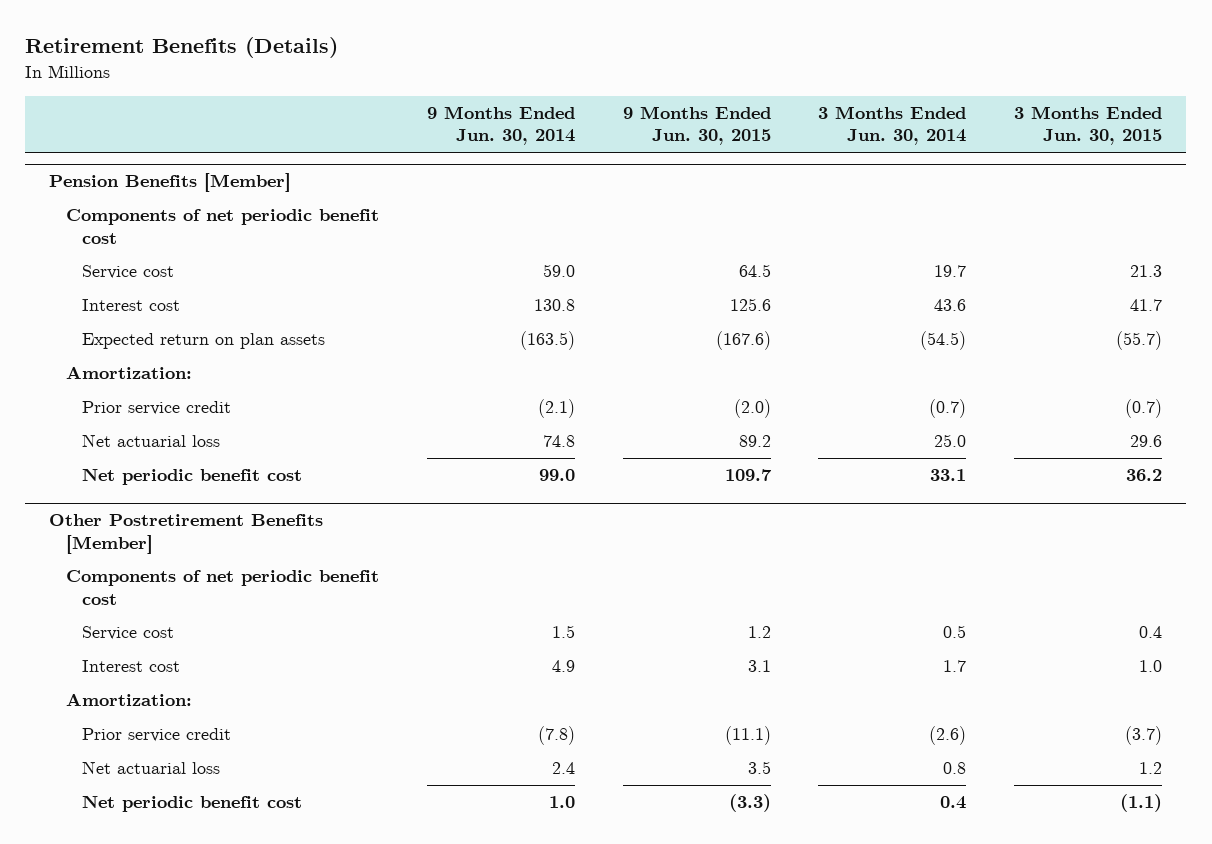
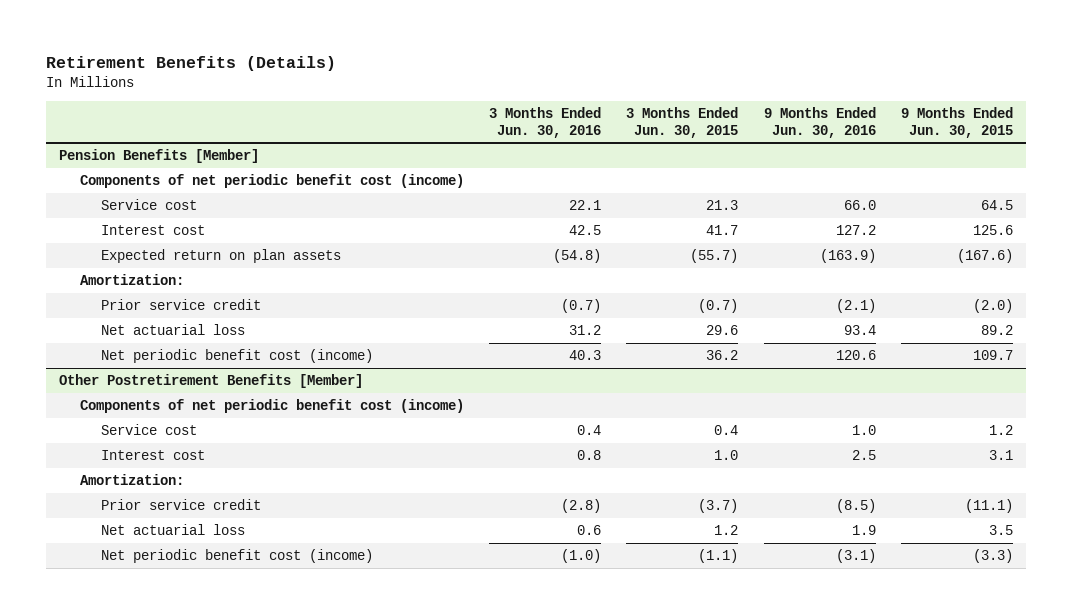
[426,106,575,146] 9 Months Ended Jun. 30, 2014 -> none
[818,106,967,146] 3 Months Ended Jun. 30, 2014 -> none
none -> [489,107,602,138] 3 Months Ended Jun. 30, 2016
none -> [763,107,876,138] 9 Months Ended Jun. 30, 2016
[65,209,379,244] Components of net periodic benefit cost -> [79,173,464,188] Components of net periodic benefit cost (income)
[82,468,303,486] Net periodic benefit cost -> [100,348,373,363] Net periodic benefit cost (income)
[65,570,379,605] Components of net periodic benefit cost -> [79,398,464,413] Components of net periodic benefit cost (income)
[82,795,303,813] Net periodic benefit cost -> [100,548,373,563] Net periodic benefit cost (income)

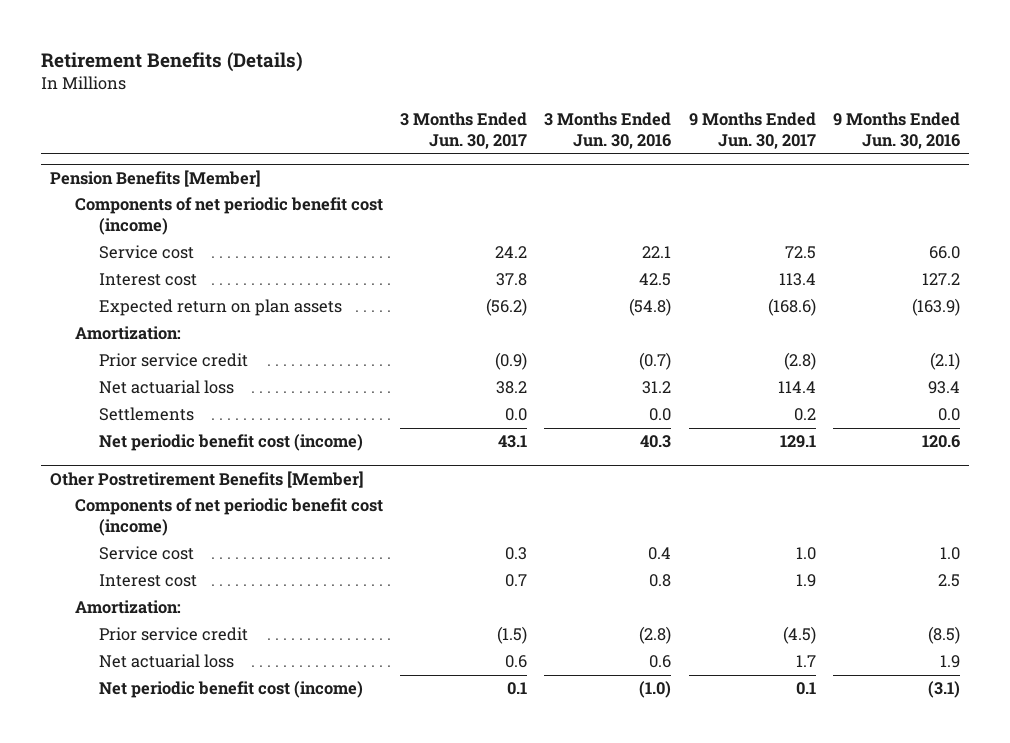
[626,107,739,138] 3 Months Ended Jun. 30, 2015 -> none
[900,107,1013,138] 9 Months Ended Jun. 30, 2015 -> none
none -> [399,112,527,149] 3 Months Ended Jun. 30, 2017
none -> [688,112,816,149] 9 Months Ended Jun. 30, 2017
none -> [99,407,195,422] Settlements

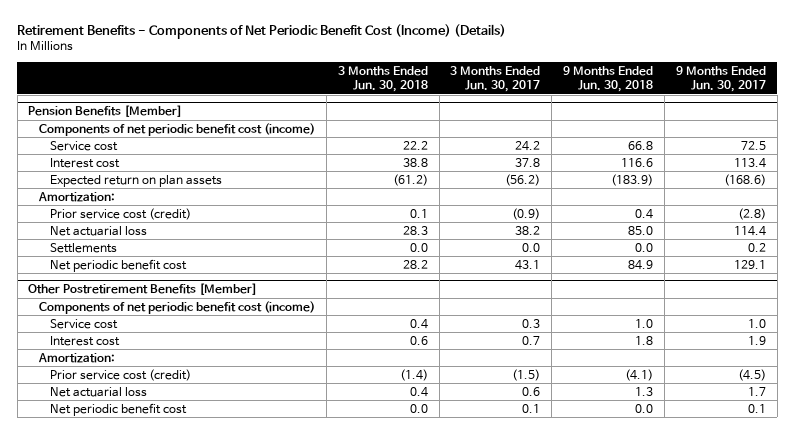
[41,51,304,72] Retirement Benefits (Details) -> [17,23,507,39] Retirement Benefits - Components of Net Periodic Benefit Cost (Income) (Details)
[544,112,672,149] 3 Months Ended Jun. 30, 2016 -> none
[832,112,960,149] 9 Months Ended Jun. 30, 2016 -> none
none -> [337,65,428,92] 3 Months Ended Jun. 30, 2018
none -> [563,65,654,92] 9 Months Ended Jun. 30, 2018
[99,353,249,368] Prior service credit -> [49,207,191,220] Prior service cost (credit)
[99,434,364,452] Net periodic benefit cost (income) -> [49,258,187,272] Net periodic benefit cost
[99,627,249,642] Prior service credit -> [49,368,191,381] Prior service cost (credit)
[99,681,364,699] Net periodic benefit cost (income) -> [49,402,187,416] Net periodic benefit cost

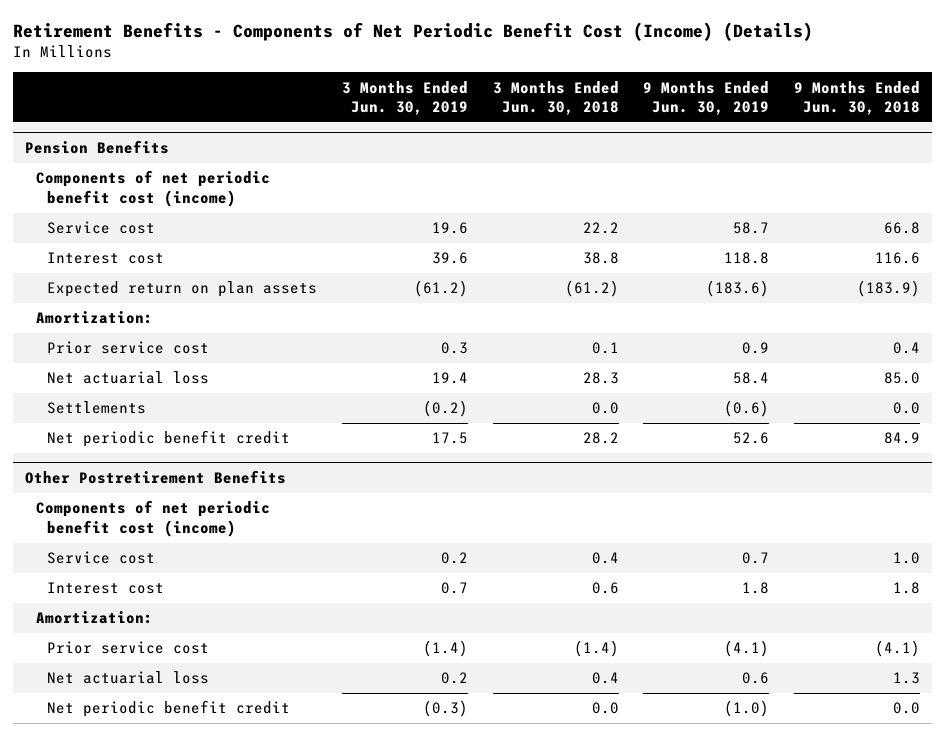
[450,65,541,92] 3 Months Ended Jun. 30, 2017 -> none
[675,65,766,92] 9 Months Ended Jun. 30, 2017 -> none
none -> [341,80,468,116] 3 Months Ended Jun. 30, 2019
none -> [643,80,770,116] 9 Months Ended Jun. 30, 2019
[28,104,183,117] Pension Benefits [Member] -> [25,140,170,155] Pension Benefits
[49,207,191,220] Prior service cost (credit) -> [47,341,210,355] Prior service cost
[49,258,187,272] Net periodic benefit cost -> [47,430,291,448] Net periodic benefit credit
[28,282,258,295] Other Postretirement Benefits [Member] -> [25,470,287,485] Other Postretirement Benefits
[49,368,191,381] Prior service cost (credit) -> [47,641,210,655] Prior service cost
[49,402,187,416] Net periodic benefit cost -> [47,700,291,718] Net periodic benefit credit

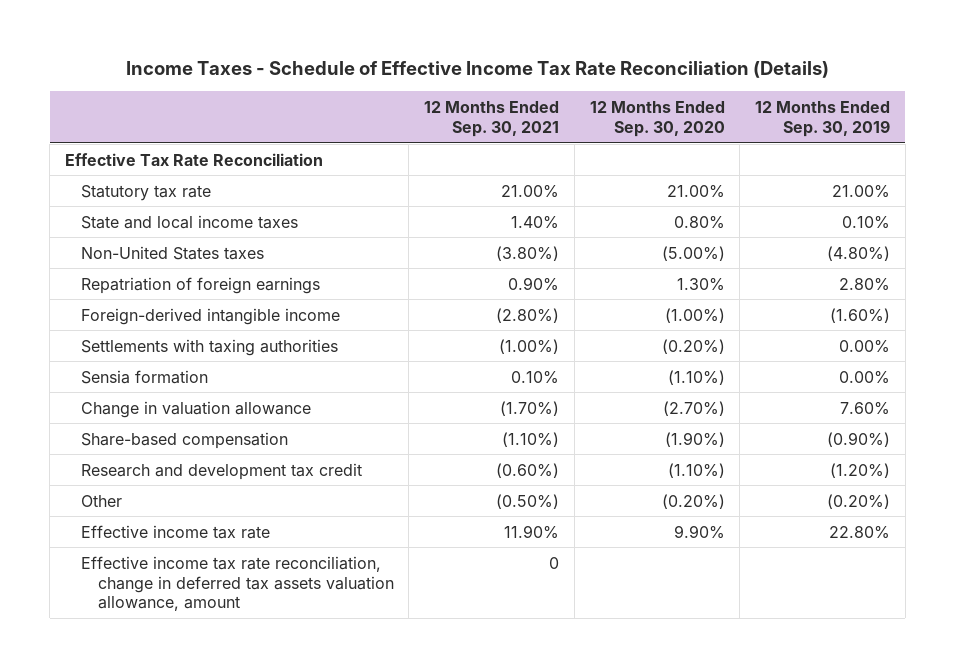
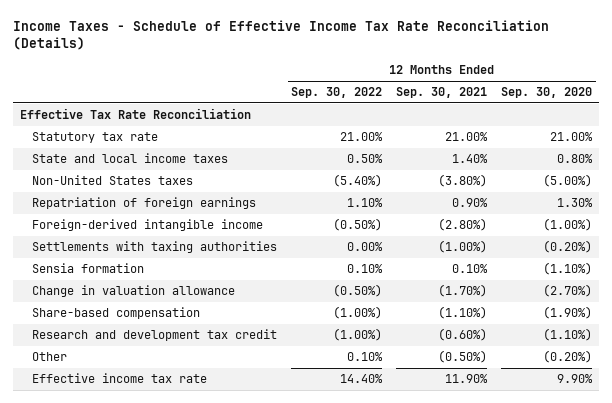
[755,101,891,137] 12 Months Ended Sep. 30, 2019 -> none
none -> [291,87,383,99] Sep. 30, 2022
[81,555,394,612] Effective income tax rate reconciliation, change in deferred tax assets valuation allowance, amount -> none

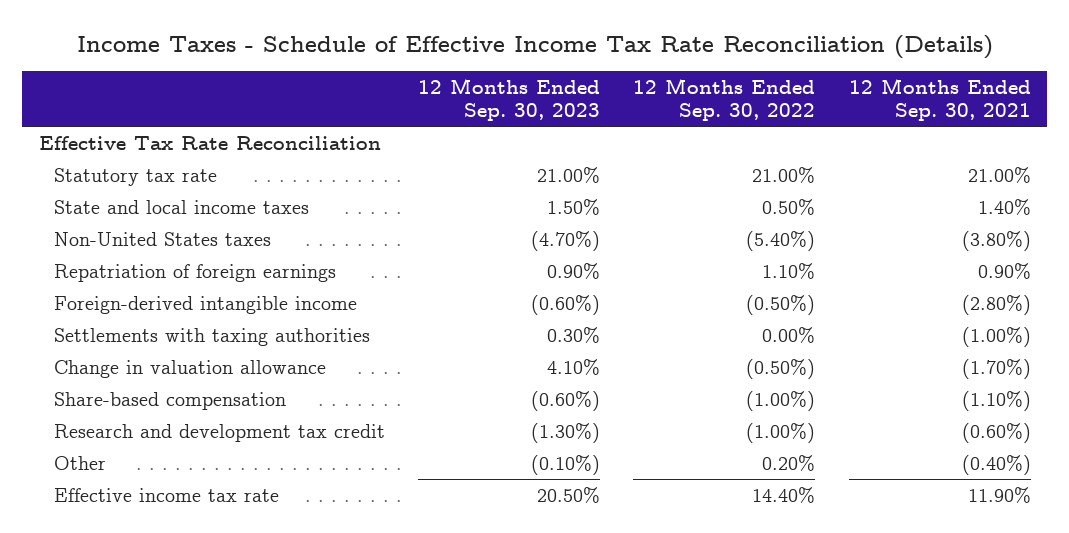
[501,87,593,99] Sep. 30, 2020 -> none
none -> [418,78,601,122] 12 Months Ended Sep. 30, 2023
[32,262,145,273] Sensia formation -> none
[347,351,384,361] 0.10% -> [762,454,816,471] 0.20%
[438,349,488,363] (0.50%) -> [961,454,1031,475] (0.40%)

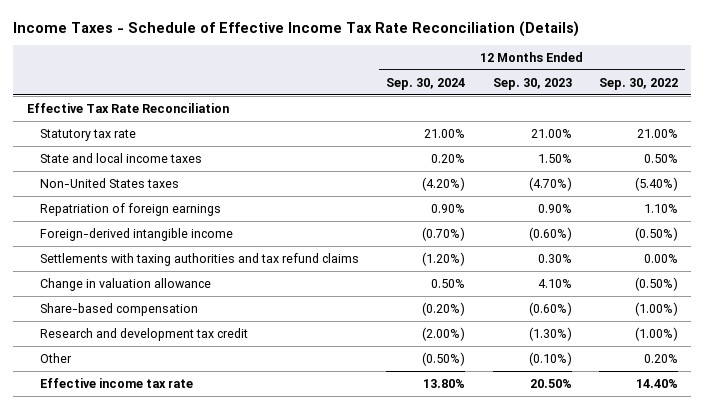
[848,78,1031,122] 12 Months Ended Sep. 30, 2021 -> none
none -> [386,77,466,90] Sep. 30, 2024
[53,327,370,346] Settlements with taxing authorities -> [39,252,359,266] Settlements with taxing authorities and tax refund claims

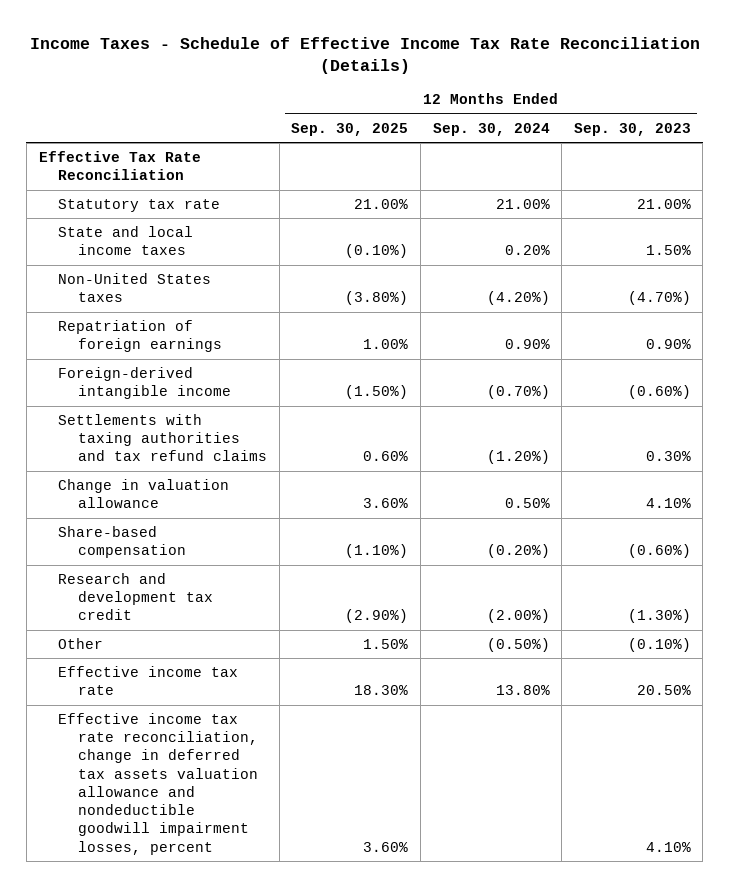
[598,77,678,90] Sep. 30, 2022 -> none
none -> [291,122,409,136] Sep. 30, 2025
none -> [58,712,259,855] Effective income tax rate reconciliation, change in deferred tax assets valuation allowance and nondeductible goodwill impairment losses, percent

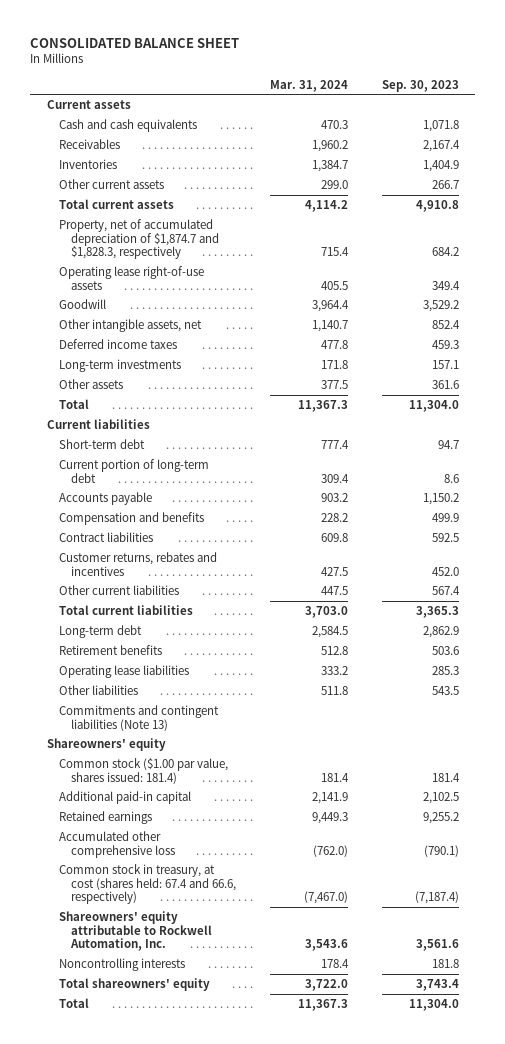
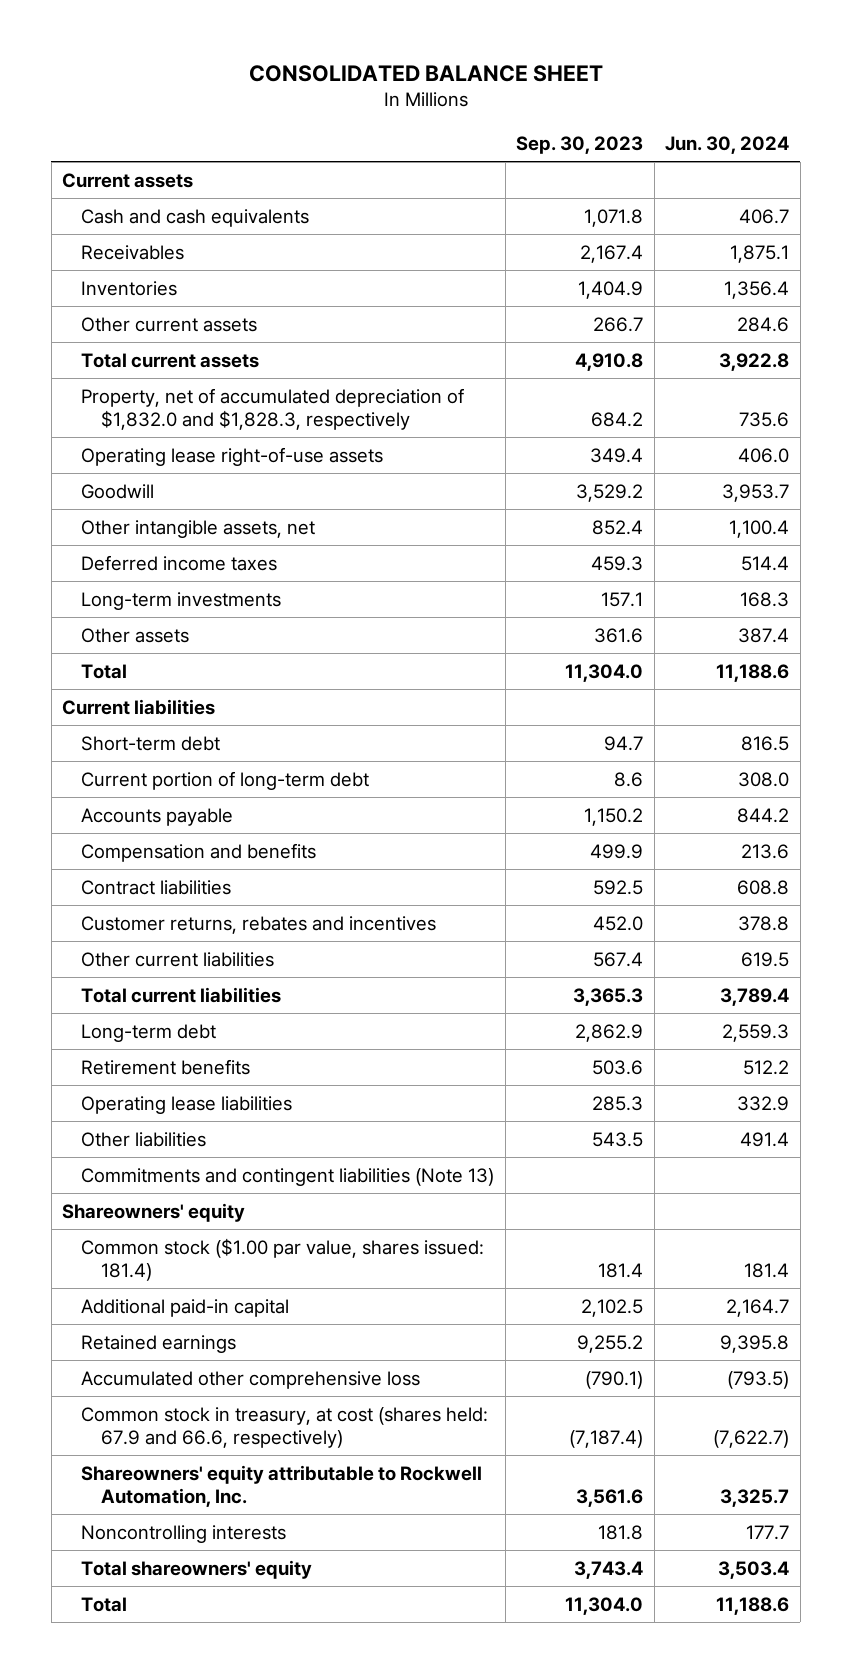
[270,79,349,92] Mar. 31, 2024 -> none
none -> [665,136,790,155] Jun. 30, 2024
[59,218,220,260] Property, net of accumulated depreciation of $1,874.7 and $1,828.3, respectively -> [81,387,465,431] Property, net of accumulated depreciation of $1,832.0 and $1,828.3, respectively
[59,863,237,905] Common stock in treasury, at cost (shares held: 67.4 and 66.6, respectively) -> [81,1406,489,1449] Common stock in treasury, at cost (shares held: 67.9 and 66.6, respectively)

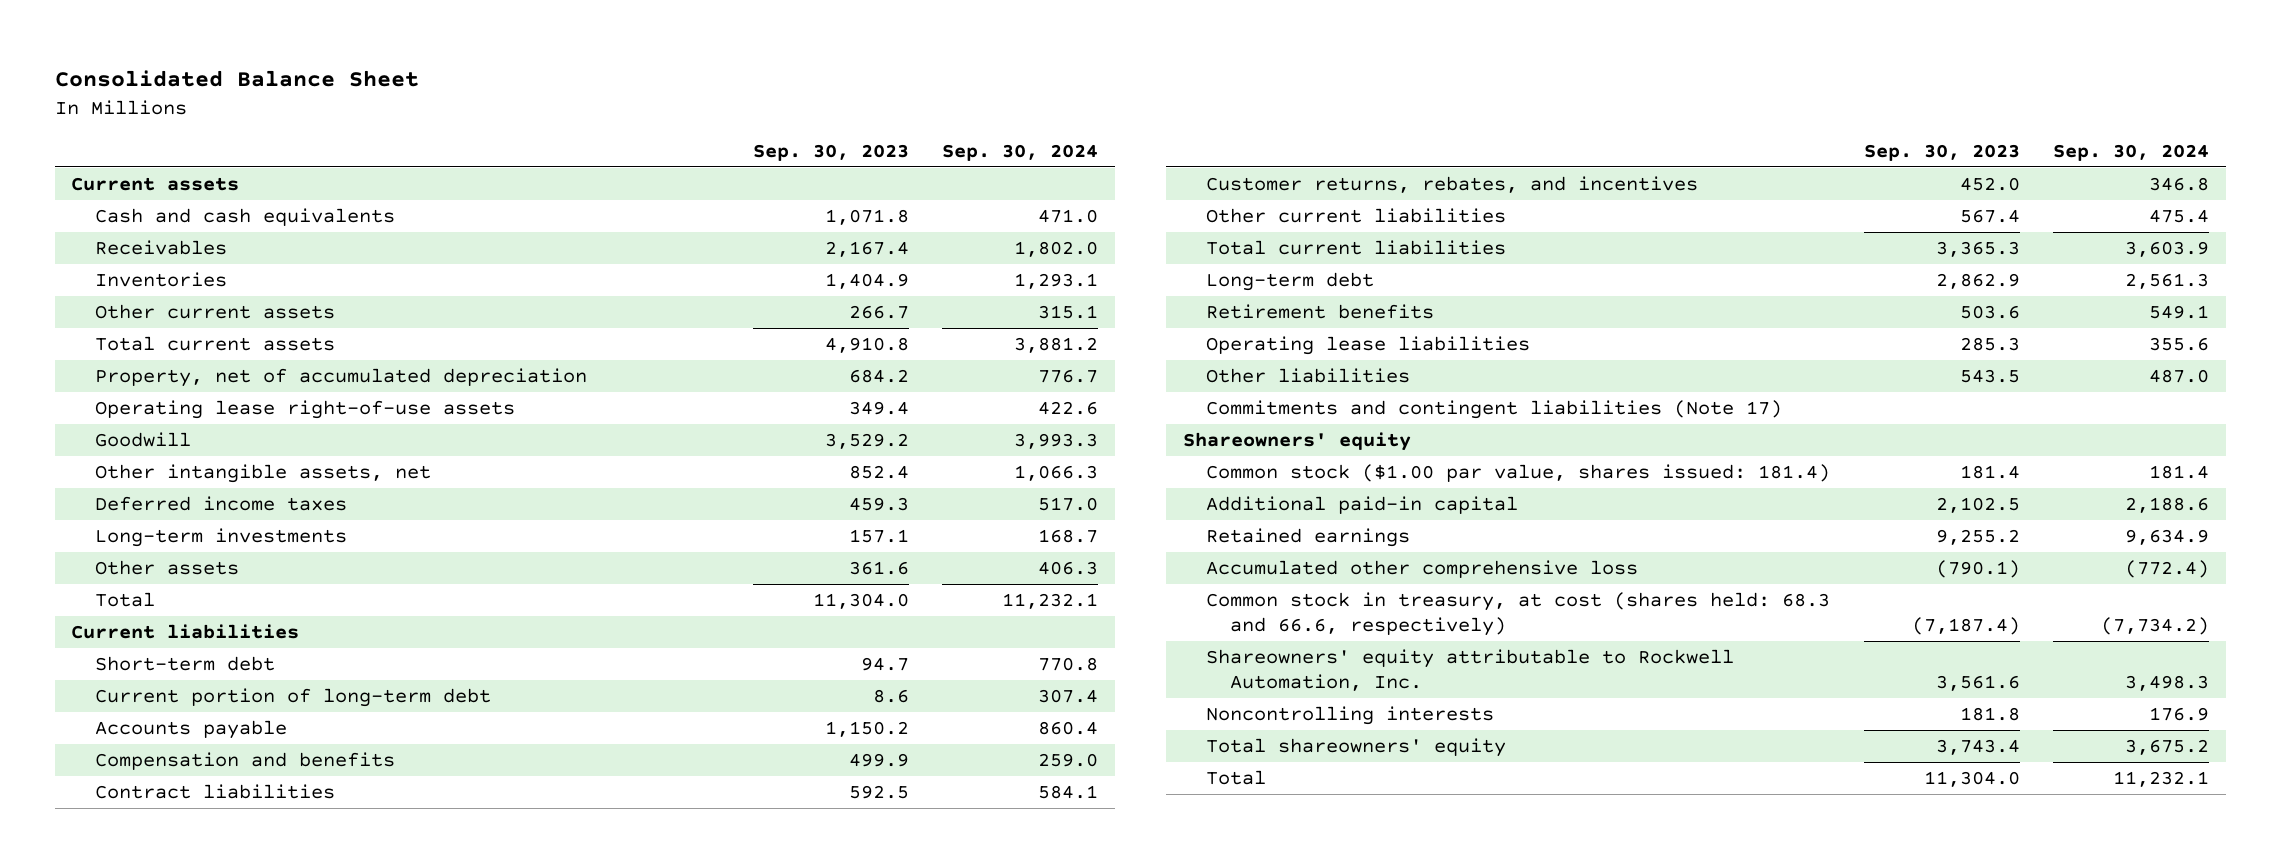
[248,64,603,82] CONSOLIDATED BALANCE SHEET -> [54,70,419,88] Consolidated Balance Sheet
[665,136,790,155] Jun. 30, 2024 -> none
none -> [941,143,1098,161] Sep. 30, 2024
[81,387,465,431] Property, net of accumulated depreciation of $1,832.0 and $1,828.3, respectively -> [95,368,588,388] Property, net of accumulated depreciation
[81,915,437,934] Customer returns, rebates and incentives -> [1206,176,1699,194] Customer returns, rebates, and incentives
[81,1167,495,1186] Commitments and contingent liabilities (Note 13) -> [1206,400,1783,420] Commitments and contingent liabilities (Note 17)
[81,1406,489,1449] Common stock in treasury, at cost (shares held: 67.9 and 66.6, respectively) -> [1206,592,1831,637] Common stock in treasury, at cost (shares held: 68.3 and 66.6, respectively)

